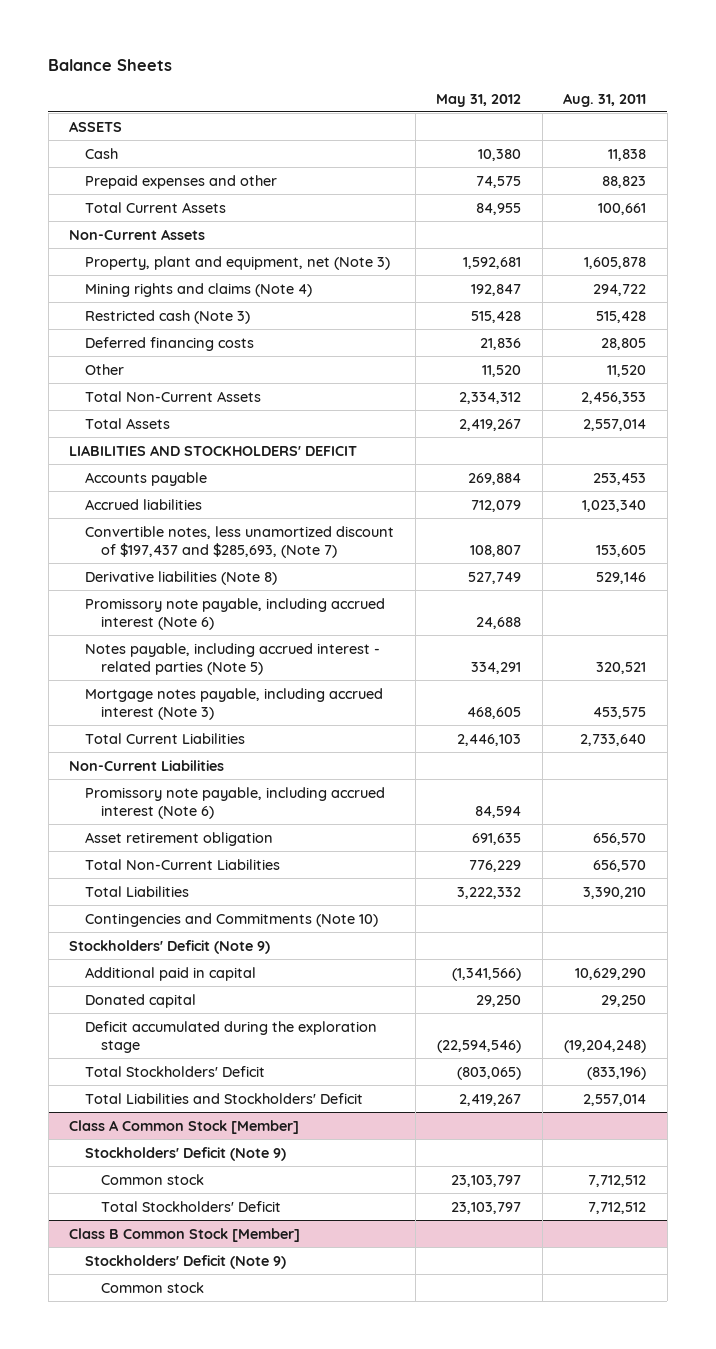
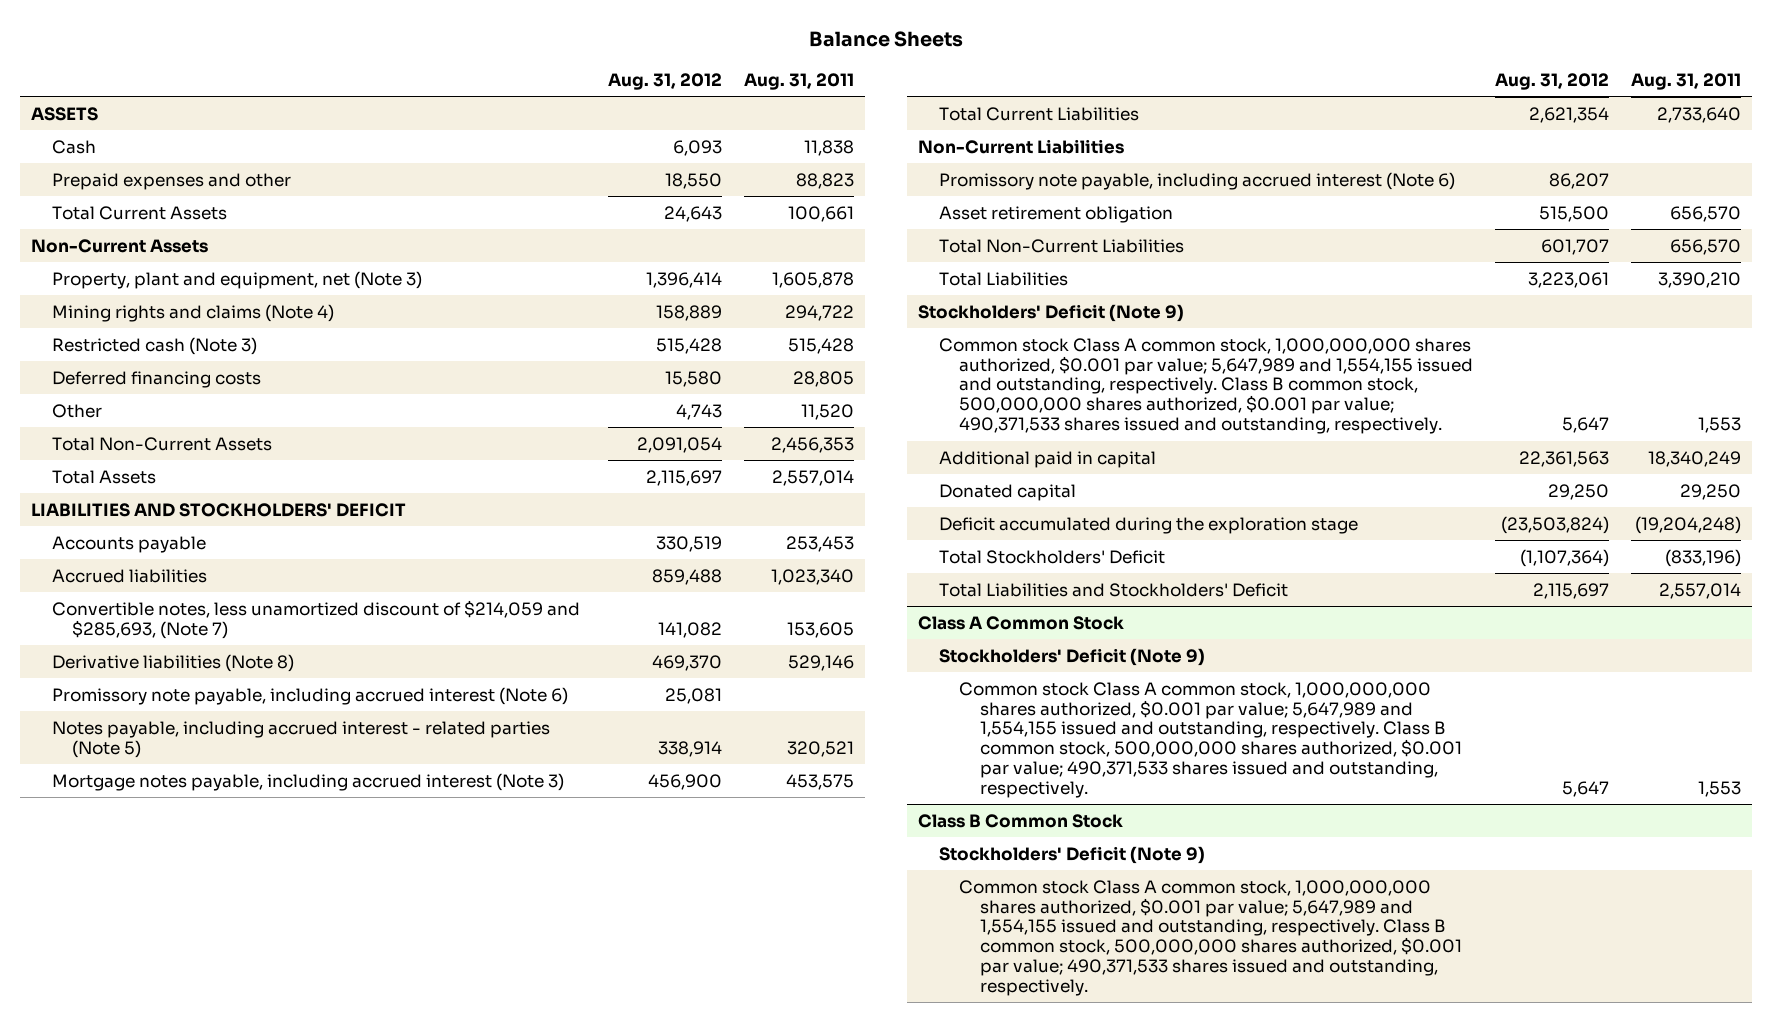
[436,93,522,107] May 31, 2012 -> none
none -> [608,73,723,91] Aug. 31, 2012
[85,525,395,559] Convertible notes, less unamortized discount of $197,437 and $285,693, (Note 7) -> [51,599,580,639] Convertible notes, less unamortized discount of $214,059 and $285,693, (Note 7)
[85,912,379,927] Contingencies and Commitments (Note 10) -> none
none -> [938,337,1474,435] Common stock Class A common stock, 1,000,000,000 shares authorized, $0.001 par value; 5,647,989 and 1,554,155 issued and outstanding, respectively. Class B common stock, 500,000,000 shares authorized, $0.001 par value; 490,371,533 shares issued and outstanding, respectively.
[575,967,647,980] 10,629,290 -> [1647,450,1741,467] 18,340,249
[69,1119,300,1134] Class A Common Stock [Member] -> [917,615,1124,630] Class A Common Stock
[100,1173,204,1185] Common stock -> none
[100,1200,281,1212] Total Stockholders' Deficit -> none
none -> [959,681,1462,799] Common stock Class A common stock, 1,000,000,000 shares authorized, $0.001 par value; 5,647,989 and 1,554,155 issued and outstanding, respectively. Class B common stock, 500,000,000 shares authorized, $0.001 par value; 490,371,533 shares issued and outstanding, respectively.
[69,1227,301,1242] Class B Common Stock [Member] -> [917,813,1123,828] Class B Common Stock
[100,1281,204,1293] Common stock -> [959,879,1462,997] Common stock Class A common stock, 1,000,000,000 shares authorized, $0.001 par value; 5,647,989 and 1,554,155 issued and outstanding, respectively. Class B common stock, 500,000,000 shares authorized, $0.001 par value; 490,371,533 shares issued and outstanding, respectively.

